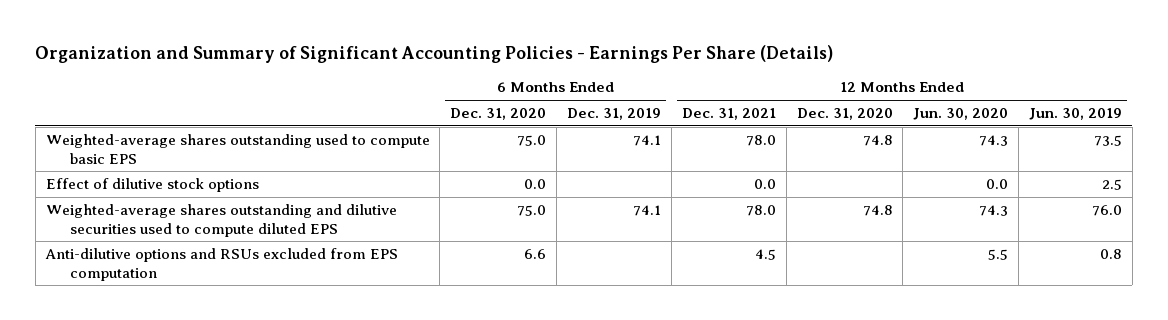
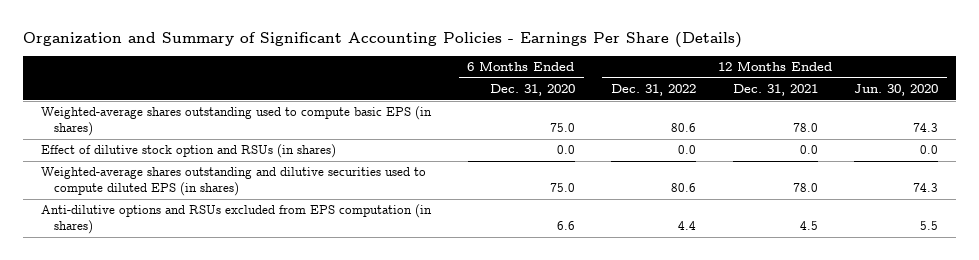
[567,108,662,121] Dec. 31, 2019 -> none
[796,108,893,121] Dec. 31, 2020 -> none
[1029,108,1123,121] Jun. 30, 2019 -> none
none -> [611,84,697,97] Dec. 31, 2022
[45,134,430,164] Weighted-average shares outstanding used to compute basic EPS -> [41,106,433,137] Weighted-average shares outstanding used to compute basic EPS (in shares)
[45,178,259,193] Effect of dilutive stock options -> [41,144,337,159] Effect of dilutive stock option and RSUs (in shares)
[45,204,397,237] Weighted-average shares outstanding and dilutive securities used to compute diluted EPS -> [41,167,427,197] Weighted-average shares outstanding and dilutive securities used to compute diluted EPS (in shares)
[44,248,398,281] Anti-dilutive options and RSUs excluded from EPS computation -> [41,204,433,235] Anti-dilutive options and RSUs excluded from EPS computation (in shares)

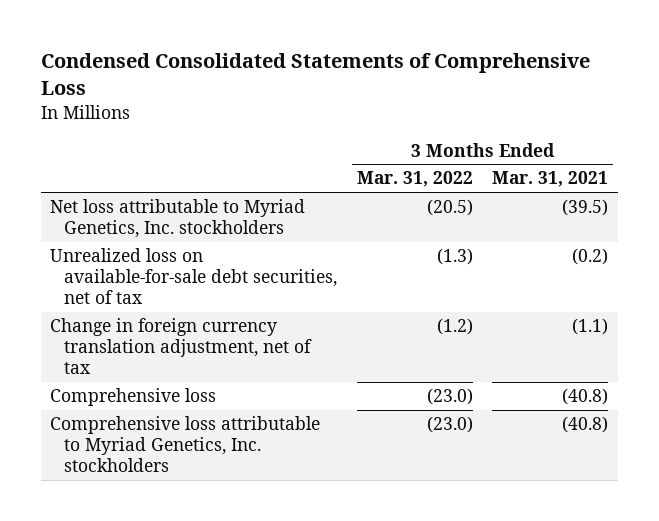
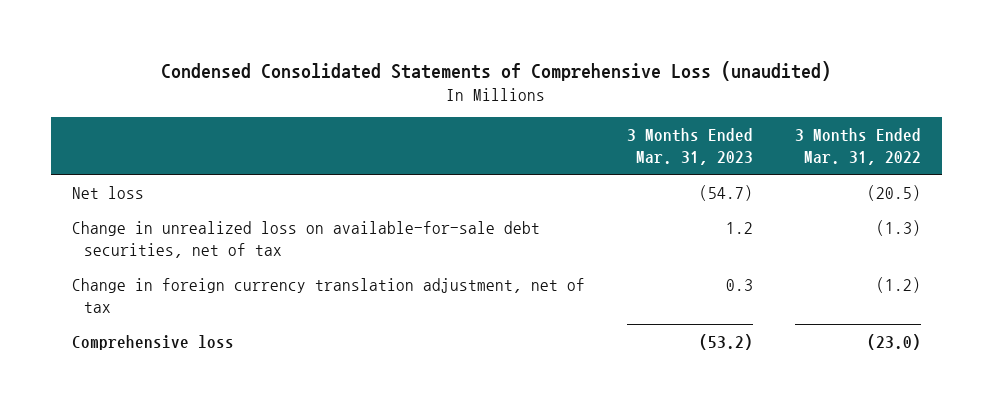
[40,52,590,96] Condensed Consolidated Statements of Comprehensive Loss -> [161,61,832,82] Condensed Consolidated Statements of Comprehensive Loss (unaudited)
[492,171,609,188] Mar. 31, 2021 -> none
none -> [626,127,753,165] 3 Months Ended Mar. 31, 2023
[50,199,306,239] Net loss attributable to Myriad Genetics, Inc. stockholders -> [71,186,144,200] Net loss
[50,248,338,305] Unrealized loss on available-for-sale debt securities, net of tax -> [71,221,540,258] Change in unrealized loss on available-for-sale debt securities, net of tax
[50,416,321,473] Comprehensive loss attributable to Myriad Genetics, Inc. stockholders -> none

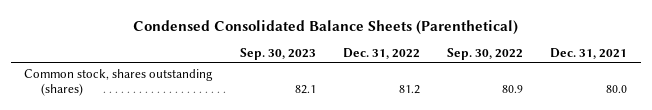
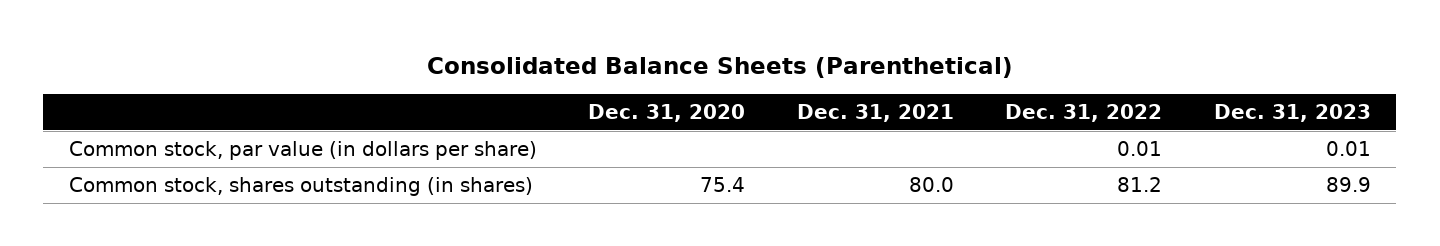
[132,19,518,35] Condensed Consolidated Balance Sheets (Parenthetical) -> [426,57,1013,79] Consolidated Balance Sheets (Parenthetical)
[239,48,316,61] Sep. 30, 2023 -> none
[447,48,524,61] Sep. 30, 2022 -> none
none -> [588,104,746,123] Dec. 31, 2020
none -> [1213,104,1371,123] Dec. 31, 2023
none -> [68,141,537,161] Common stock, par value (in dollars per share)
[24,68,214,97] Common stock, shares outstanding (shares) -> [68,177,533,197] Common stock, shares outstanding (in shares)

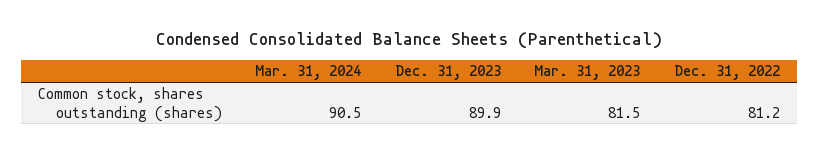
[426,57,1013,79] Consolidated Balance Sheets (Parenthetical) -> [155,31,662,49] Condensed Consolidated Balance Sheets (Parenthetical)
[588,104,746,123] Dec. 31, 2020 -> none
[796,104,954,123] Dec. 31, 2021 -> none
none -> [255,65,362,81] Mar. 31, 2024
none -> [534,65,641,81] Mar. 31, 2023
[68,141,537,161] Common stock, par value (in dollars per share) -> none
[68,177,533,197] Common stock, shares outstanding (in shares) -> [38,87,222,122] Common stock, shares outstanding (shares)

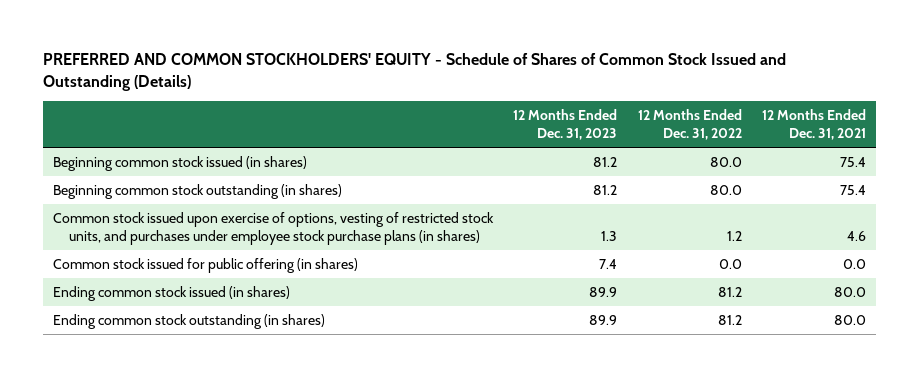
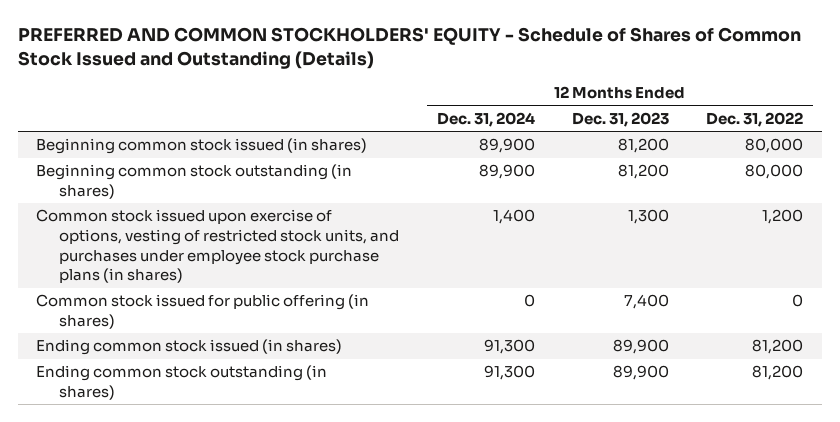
[761,108,866,140] 12 Months Ended Dec. 31, 2021 -> none
none -> [436,112,535,128] Dec. 31, 2024
[593,157,618,168] 81.2 -> [618,138,670,154] 81,200
[709,157,742,168] 80.0 -> [745,138,804,154] 80,000
[593,185,618,196] 81.2 -> [618,164,670,180] 81,200
[709,185,742,196] 80.0 -> [745,164,804,180] 80,000
[601,231,618,242] 1.3 -> [628,209,670,225] 1,300
[726,231,742,242] 1.2 -> [762,209,804,225] 1,200
[599,259,618,270] 7.4 -> [624,294,670,310] 7,400
[718,259,742,270] 0.0 -> [792,294,804,308] 0
[589,287,618,298] 89.9 -> [613,339,670,355] 89,900
[717,287,742,298] 81.2 -> [752,339,804,355] 81,200
[589,315,618,326] 89.9 -> [613,365,670,381] 89,900
[717,315,742,326] 81.2 -> [752,365,804,381] 81,200

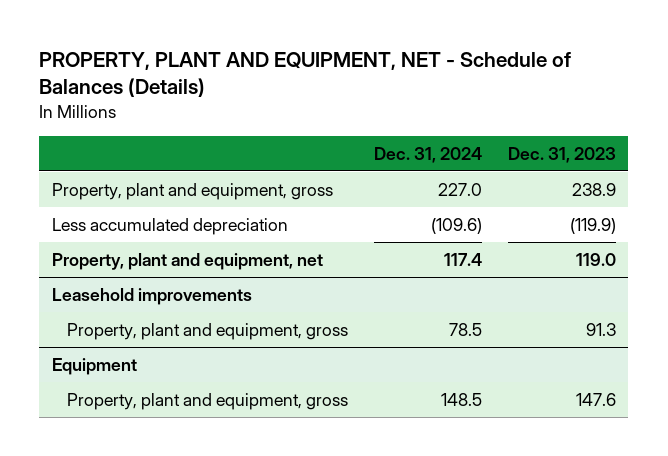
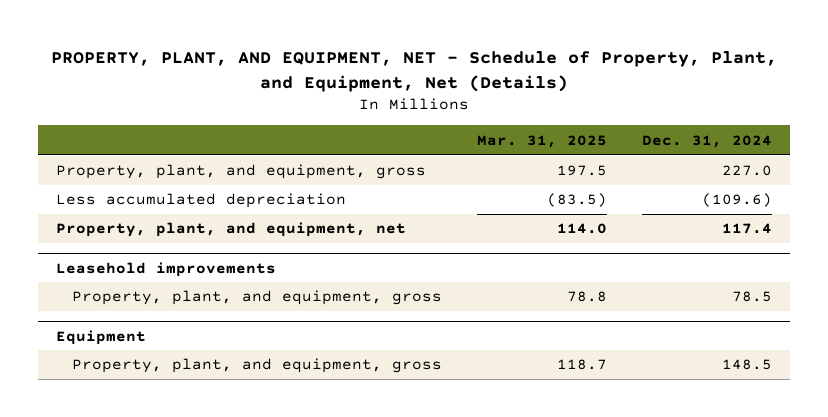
[39,51,572,98] PROPERTY, PLANT AND EQUIPMENT, NET - Schedule of Balances (Details) -> [50,51,777,92] PROPERTY, PLANT, AND EQUIPMENT, NET - Schedule of Property, Plant, and Equipment, Net (Details)
[507,146,616,163] Dec. 31, 2023 -> none
none -> [476,134,607,148] Mar. 31, 2025
[52,182,334,200] Property, plant and equipment, gross -> [55,164,426,180] Property, plant, and equipment, gross
[52,252,324,270] Property, plant and equipment, net -> [55,222,406,238] Property, plant, and equipment, net
[66,322,348,340] Property, plant and equipment, gross -> [71,290,442,306] Property, plant, and equipment, gross
[66,392,348,410] Property, plant and equipment, gross -> [71,358,442,374] Property, plant, and equipment, gross

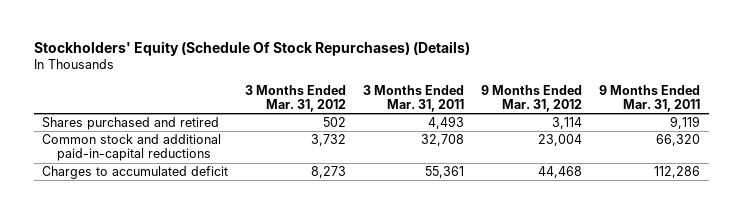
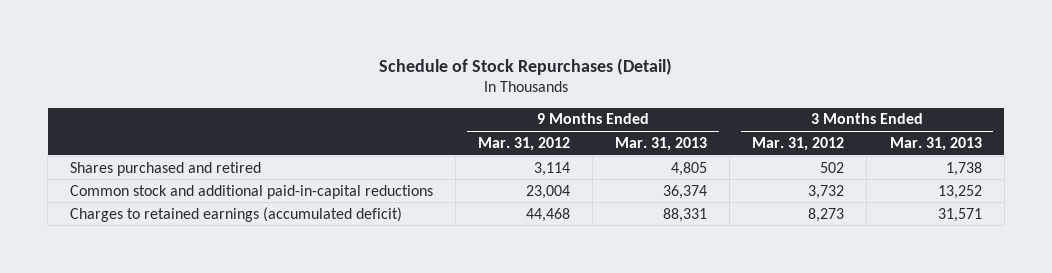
[33,40,470,56] Stockholders' Equity (Schedule Of Stock Repurchases) (Details) -> [378,57,672,75] Schedule of Stock Repurchases (Detail)
[363,84,465,112] 3 Months Ended Mar. 31, 2011 -> none
[599,84,701,112] 9 Months Ended Mar. 31, 2011 -> none
none -> [615,136,708,151] Mar. 31, 2013
none -> [889,136,982,151] Mar. 31, 2013
[42,166,229,180] Charges to accumulated deficit -> [70,206,403,222] Charges to retained earnings (accumulated deficit)

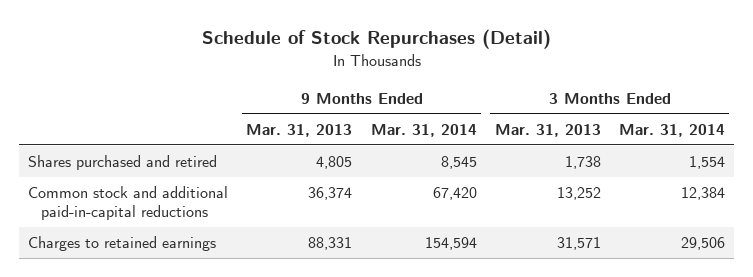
[478,136,571,151] Mar. 31, 2012 -> none
[752,136,845,151] Mar. 31, 2012 -> none
none -> [370,123,477,137] Mar. 31, 2014
none -> [618,123,725,137] Mar. 31, 2014
[70,206,403,222] Charges to retained earnings (accumulated deficit) -> [28,236,217,252] Charges to retained earnings

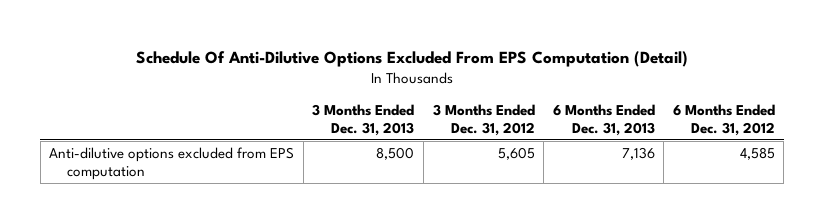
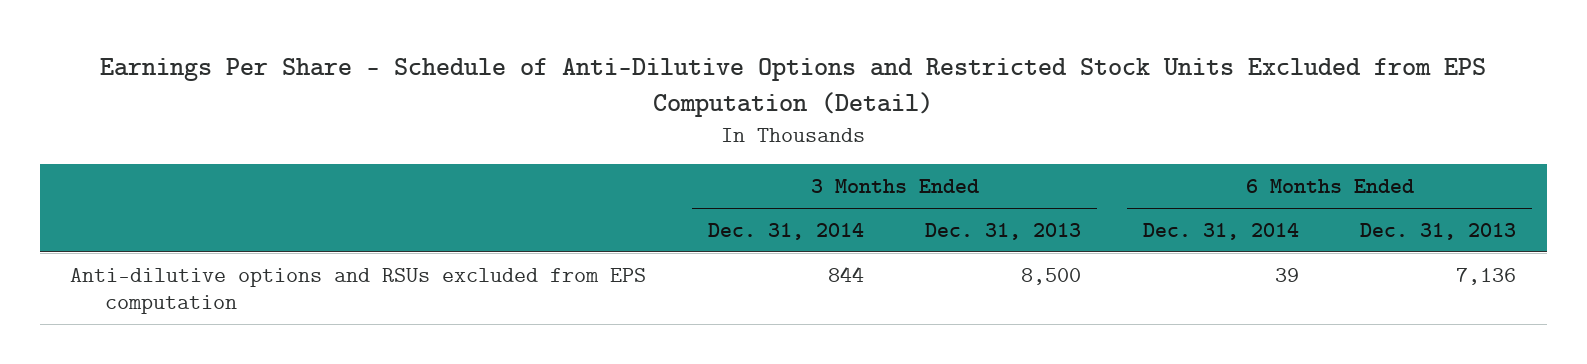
[136,51,689,68] Schedule Of Anti-Dilutive Options Excluded From EPS Computation (Detail) -> [100,58,1487,117] Earnings Per Share - Schedule of Anti-Dilutive Options and Restricted Stock Units Excluded from EPS Computation (Detail)
[432,104,535,136] 3 Months Ended Dec. 31, 2012 -> none
[672,104,775,136] 6 Months Ended Dec. 31, 2012 -> none
none -> [707,222,864,240] Dec. 31, 2014
none -> [1142,222,1299,240] Dec. 31, 2014
[49,147,295,180] Anti-dilutive options excluded from EPS computation -> [70,267,647,314] Anti-dilutive options and RSUs excluded from EPS computation

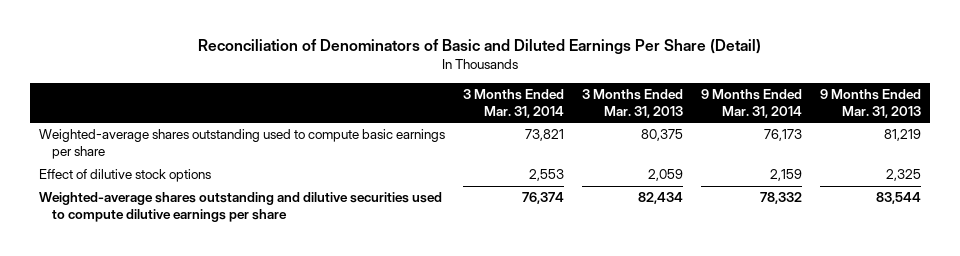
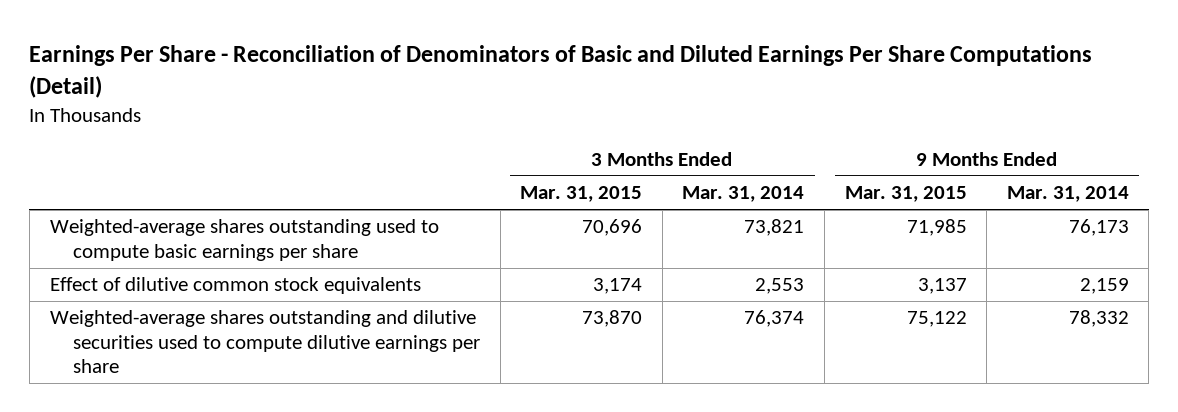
[198,39,762,55] Reconciliation of Denominators of Basic and Diluted Earnings Per Share (Detail) -> [29,44,1093,98] Earnings Per Share - Reconciliation of Denominators of Basic and Diluted Earnings Per Share Computations (Detail)
[582,89,684,118] 3 Months Ended Mar. 31, 2013 -> none
[819,89,921,118] 9 Months Ended Mar. 31, 2013 -> none
none -> [520,186,643,203] Mar. 31, 2015
none -> [844,186,967,203] Mar. 31, 2015
[39,169,212,183] Effect of dilutive stock options -> [49,277,421,295] Effect of dilutive common stock equivalents

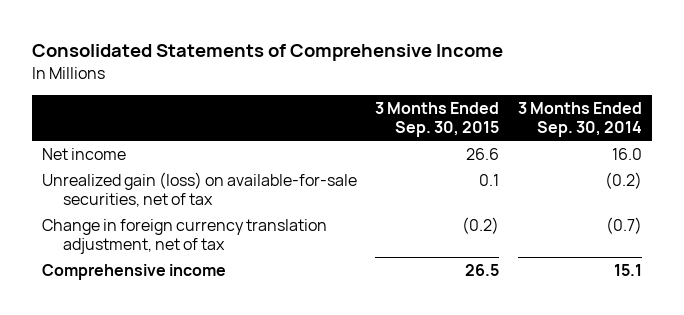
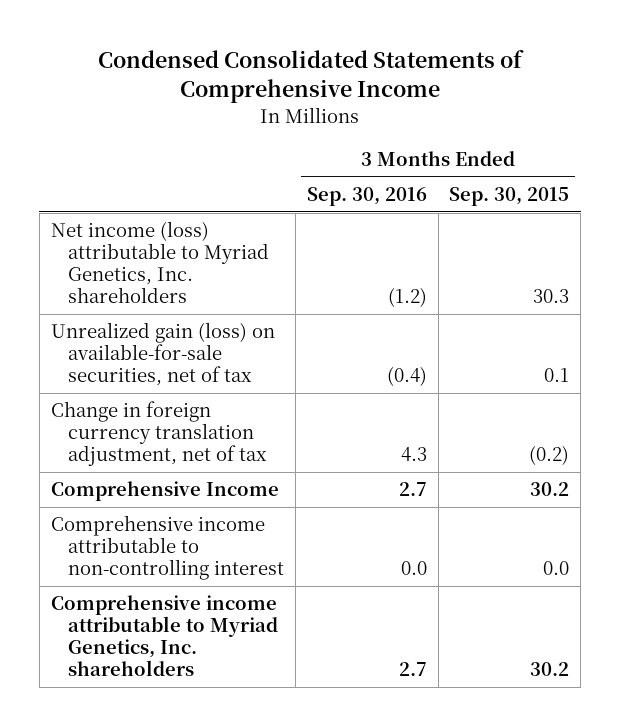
[32,44,504,62] Consolidated Statements of Comprehensive Income -> [98,50,525,104] Condensed Consolidated Statements of Comprehensive Income
[518,101,643,138] 3 Months Ended Sep. 30, 2014 -> none
none -> [306,187,427,207] Sep. 30, 2016
[41,147,126,160] Net income -> [50,221,270,303] Net income (loss) attributable to Myriad Genetics, Inc. shareholders
[466,147,500,160] 26.6 -> [533,288,570,303] 30.3
none -> [50,481,279,502] Comprehensive Income
none -> [50,515,285,581] Comprehensive income attributable to non-controlling interest
[41,263,226,280] Comprehensive income -> [50,595,279,676] Comprehensive income attributable to Myriad Genetics, Inc. shareholders
[465,263,500,276] 26.5 -> [530,661,570,676] 30.2

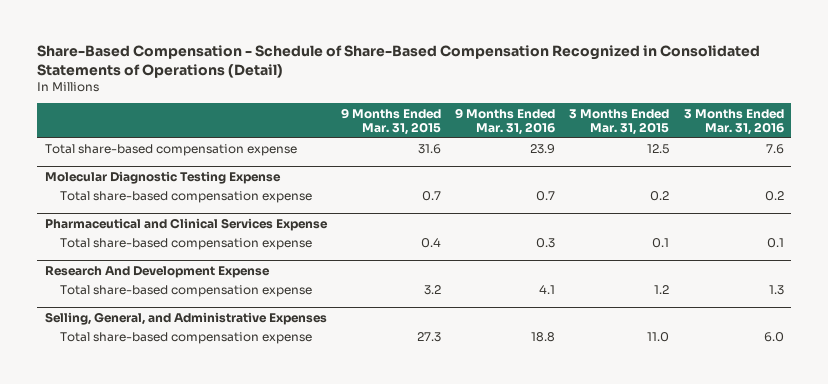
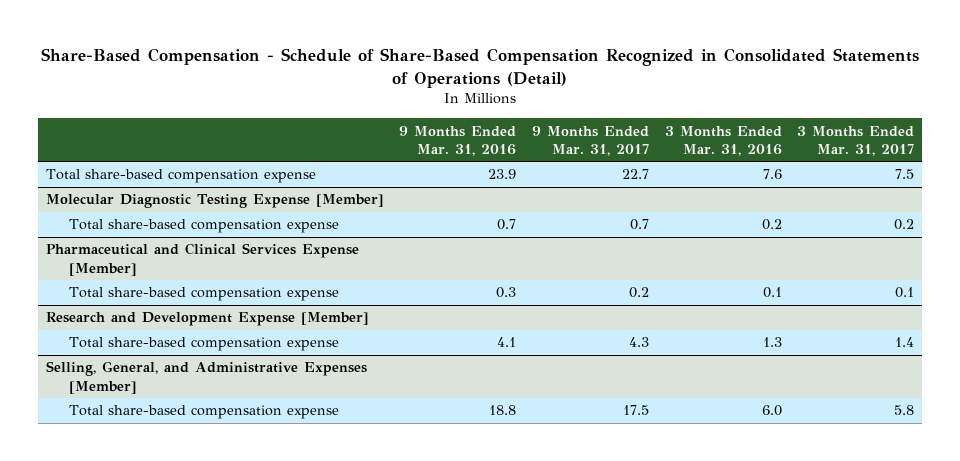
[340,107,441,136] 9 Months Ended Mar. 31, 2015 -> none
[569,108,670,136] 3 Months Ended Mar. 31, 2015 -> none
none -> [532,125,650,157] 9 Months Ended Mar. 31, 2017
none -> [797,125,915,157] 3 Months Ended Mar. 31, 2017
[44,170,281,184] Molecular Diagnostic Testing Expense -> [45,194,384,209] Molecular Diagnostic Testing Expense [Member]
[44,217,328,231] Pharmaceutical and Clinical Services Expense -> [45,243,359,277] Pharmaceutical and Clinical Services Expense [Member]
[44,265,270,278] Research And Development Expense -> [45,312,369,327] Research and Development Expense [Member]
[44,311,327,325] Selling, General, and Administrative Expenses -> [45,361,367,395] Selling, General, and Administrative Expenses [Member]

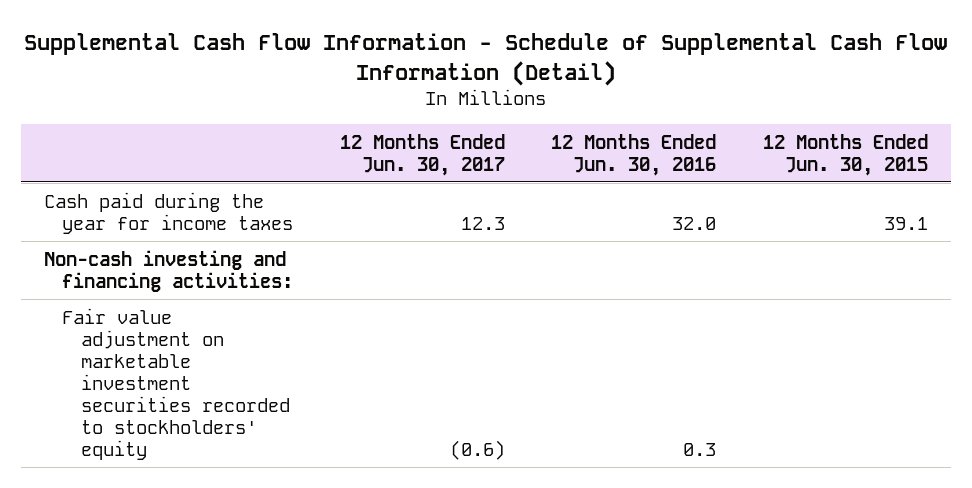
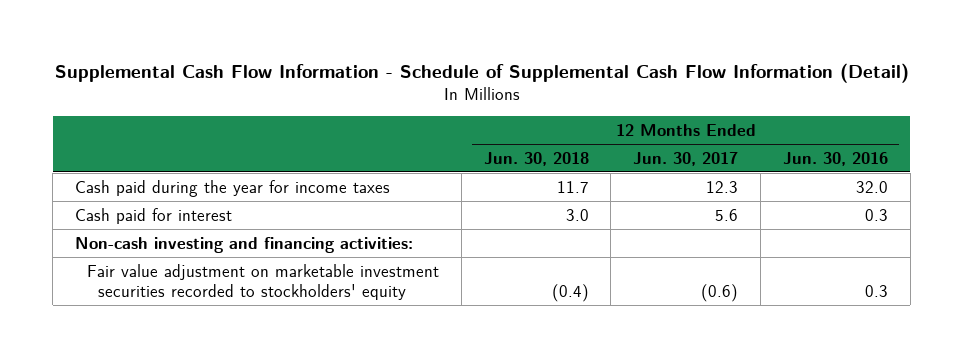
[762,133,928,176] 12 Months Ended Jun. 30, 2015 -> none
none -> [483,151,589,166] Jun. 30, 2018
none -> [75,207,233,224] Cash paid for interest

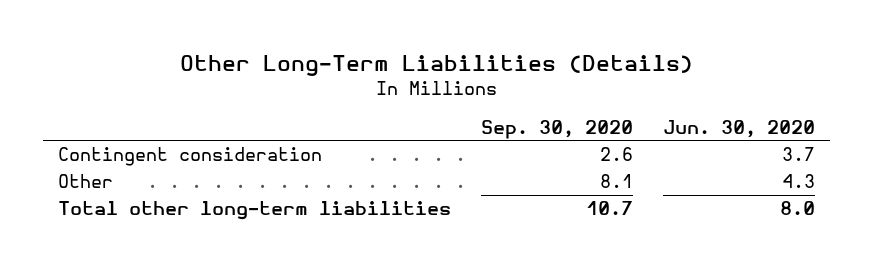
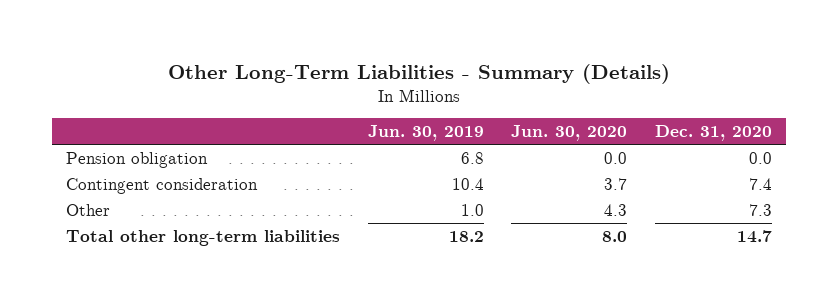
[179,55,693,77] Other Long-Term Liabilities (Details) -> [167,63,670,84] Other Long-Term Liabilities - Summary (Details)
[481,119,634,139] Sep. 30, 2020 -> none
none -> [367,125,484,142] Jun. 30, 2019
none -> [654,125,772,142] Dec. 31, 2020
none -> [66,151,209,168] Pension obligation

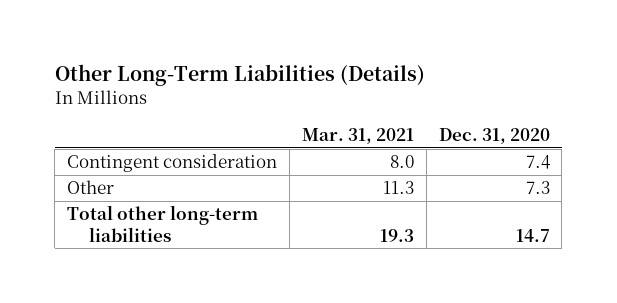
[167,63,670,84] Other Long-Term Liabilities - Summary (Details) -> [54,64,425,87] Other Long-Term Liabilities (Details)
[367,125,484,142] Jun. 30, 2019 -> none
[511,125,628,142] Jun. 30, 2020 -> none
none -> [301,127,414,144] Mar. 31, 2021
[66,151,209,168] Pension obligation -> none

